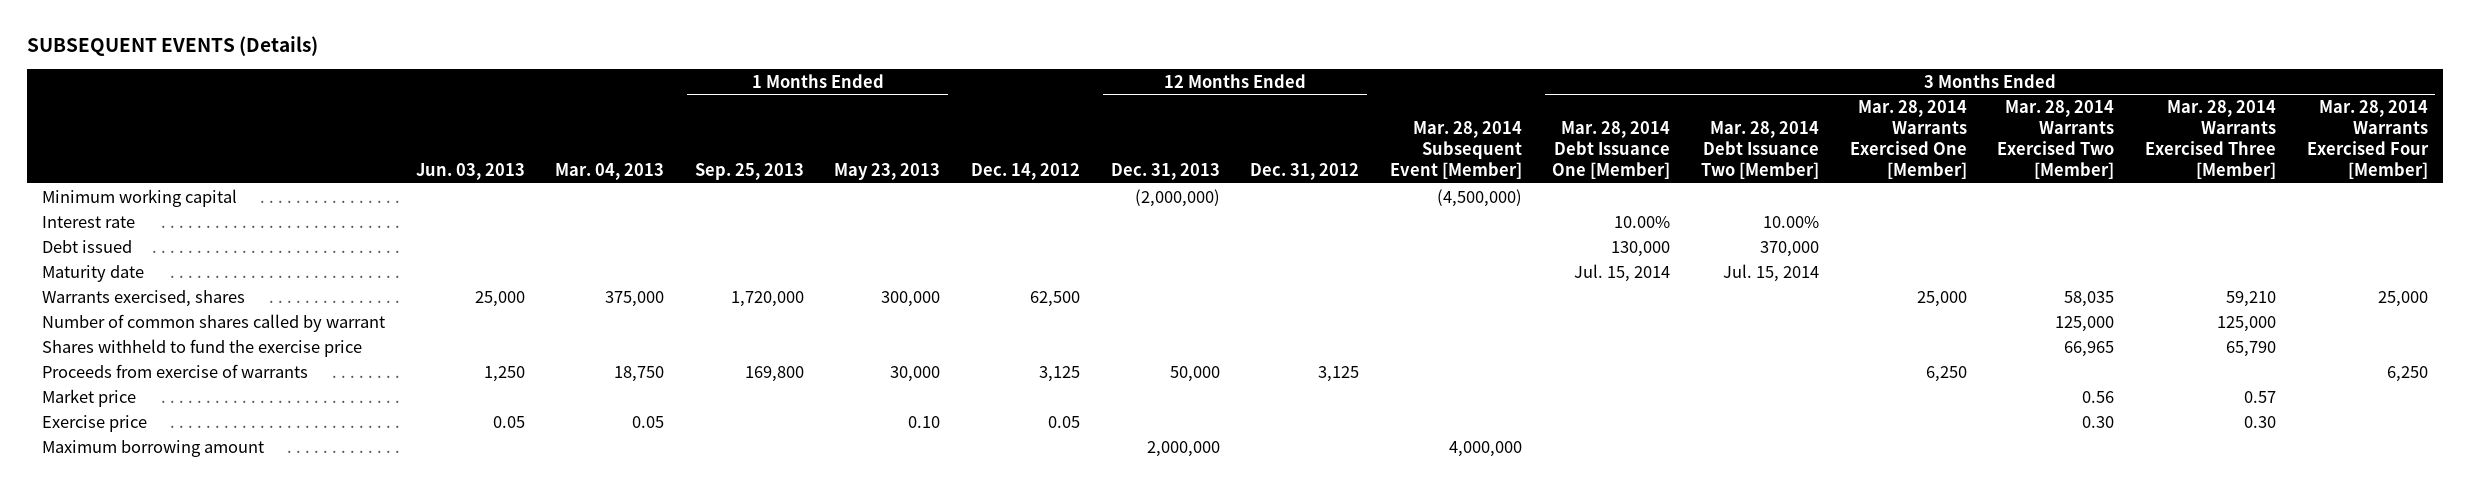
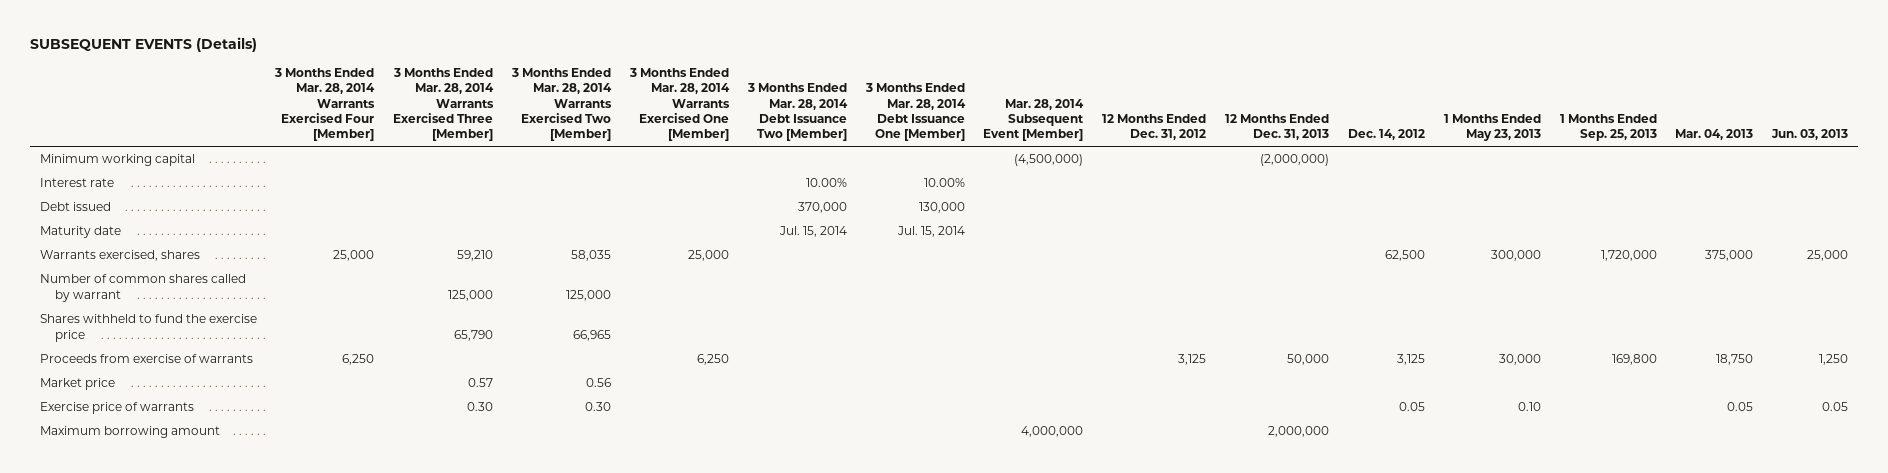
[41,414,147,432] Exercise price -> [39,402,194,415] Exercise price of warrants

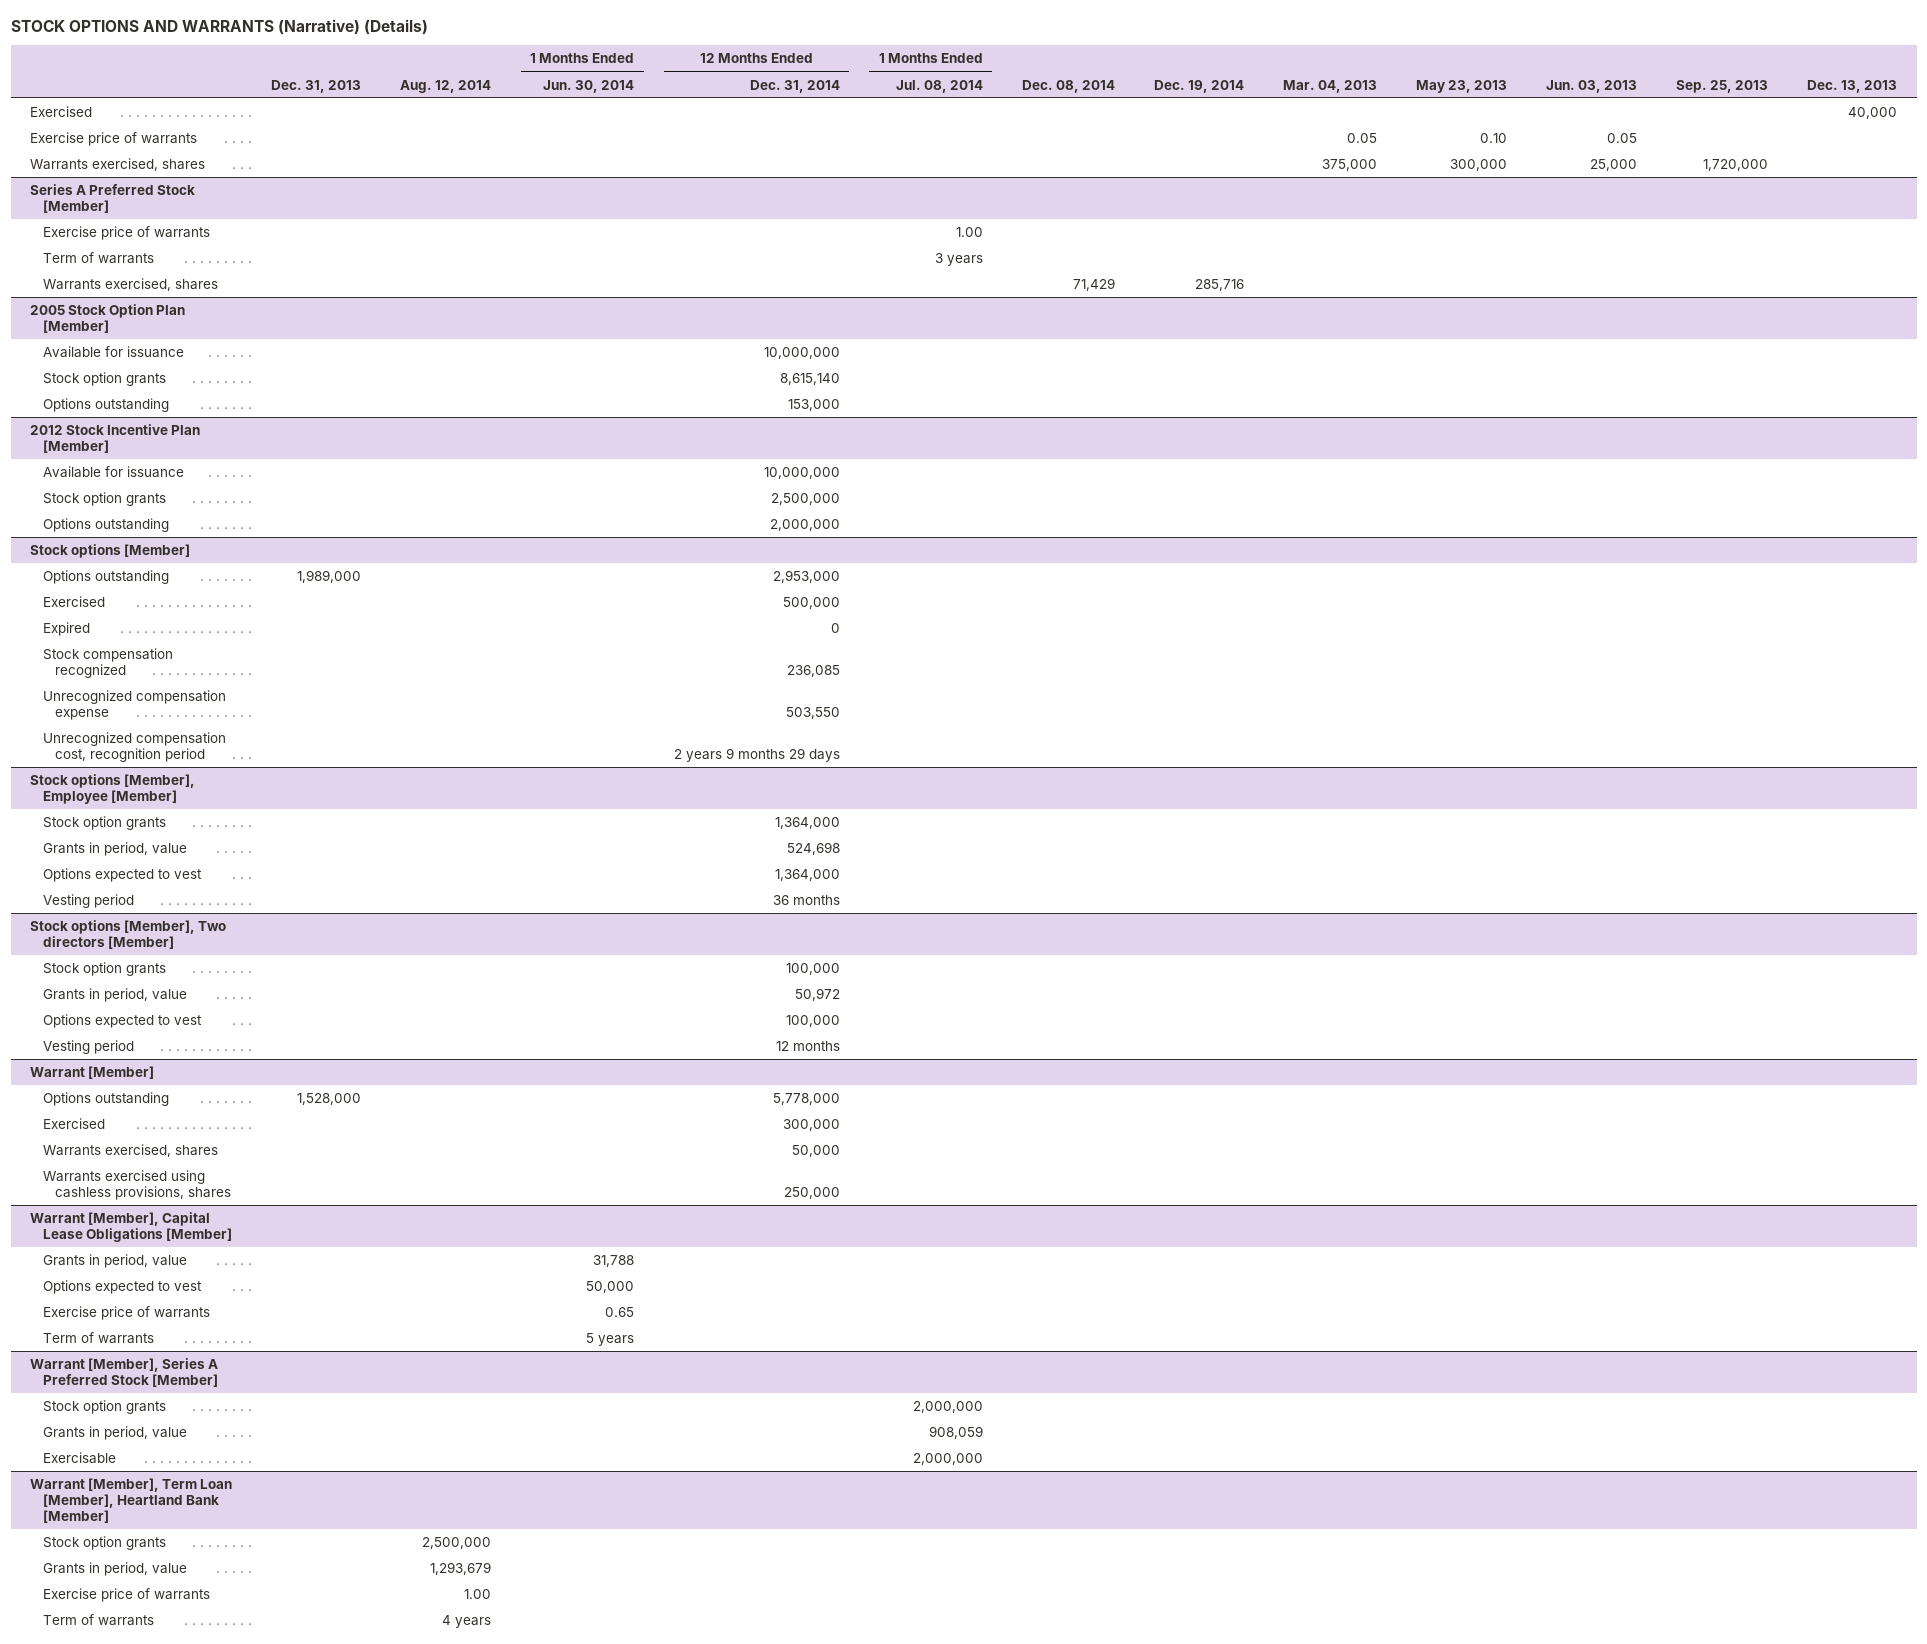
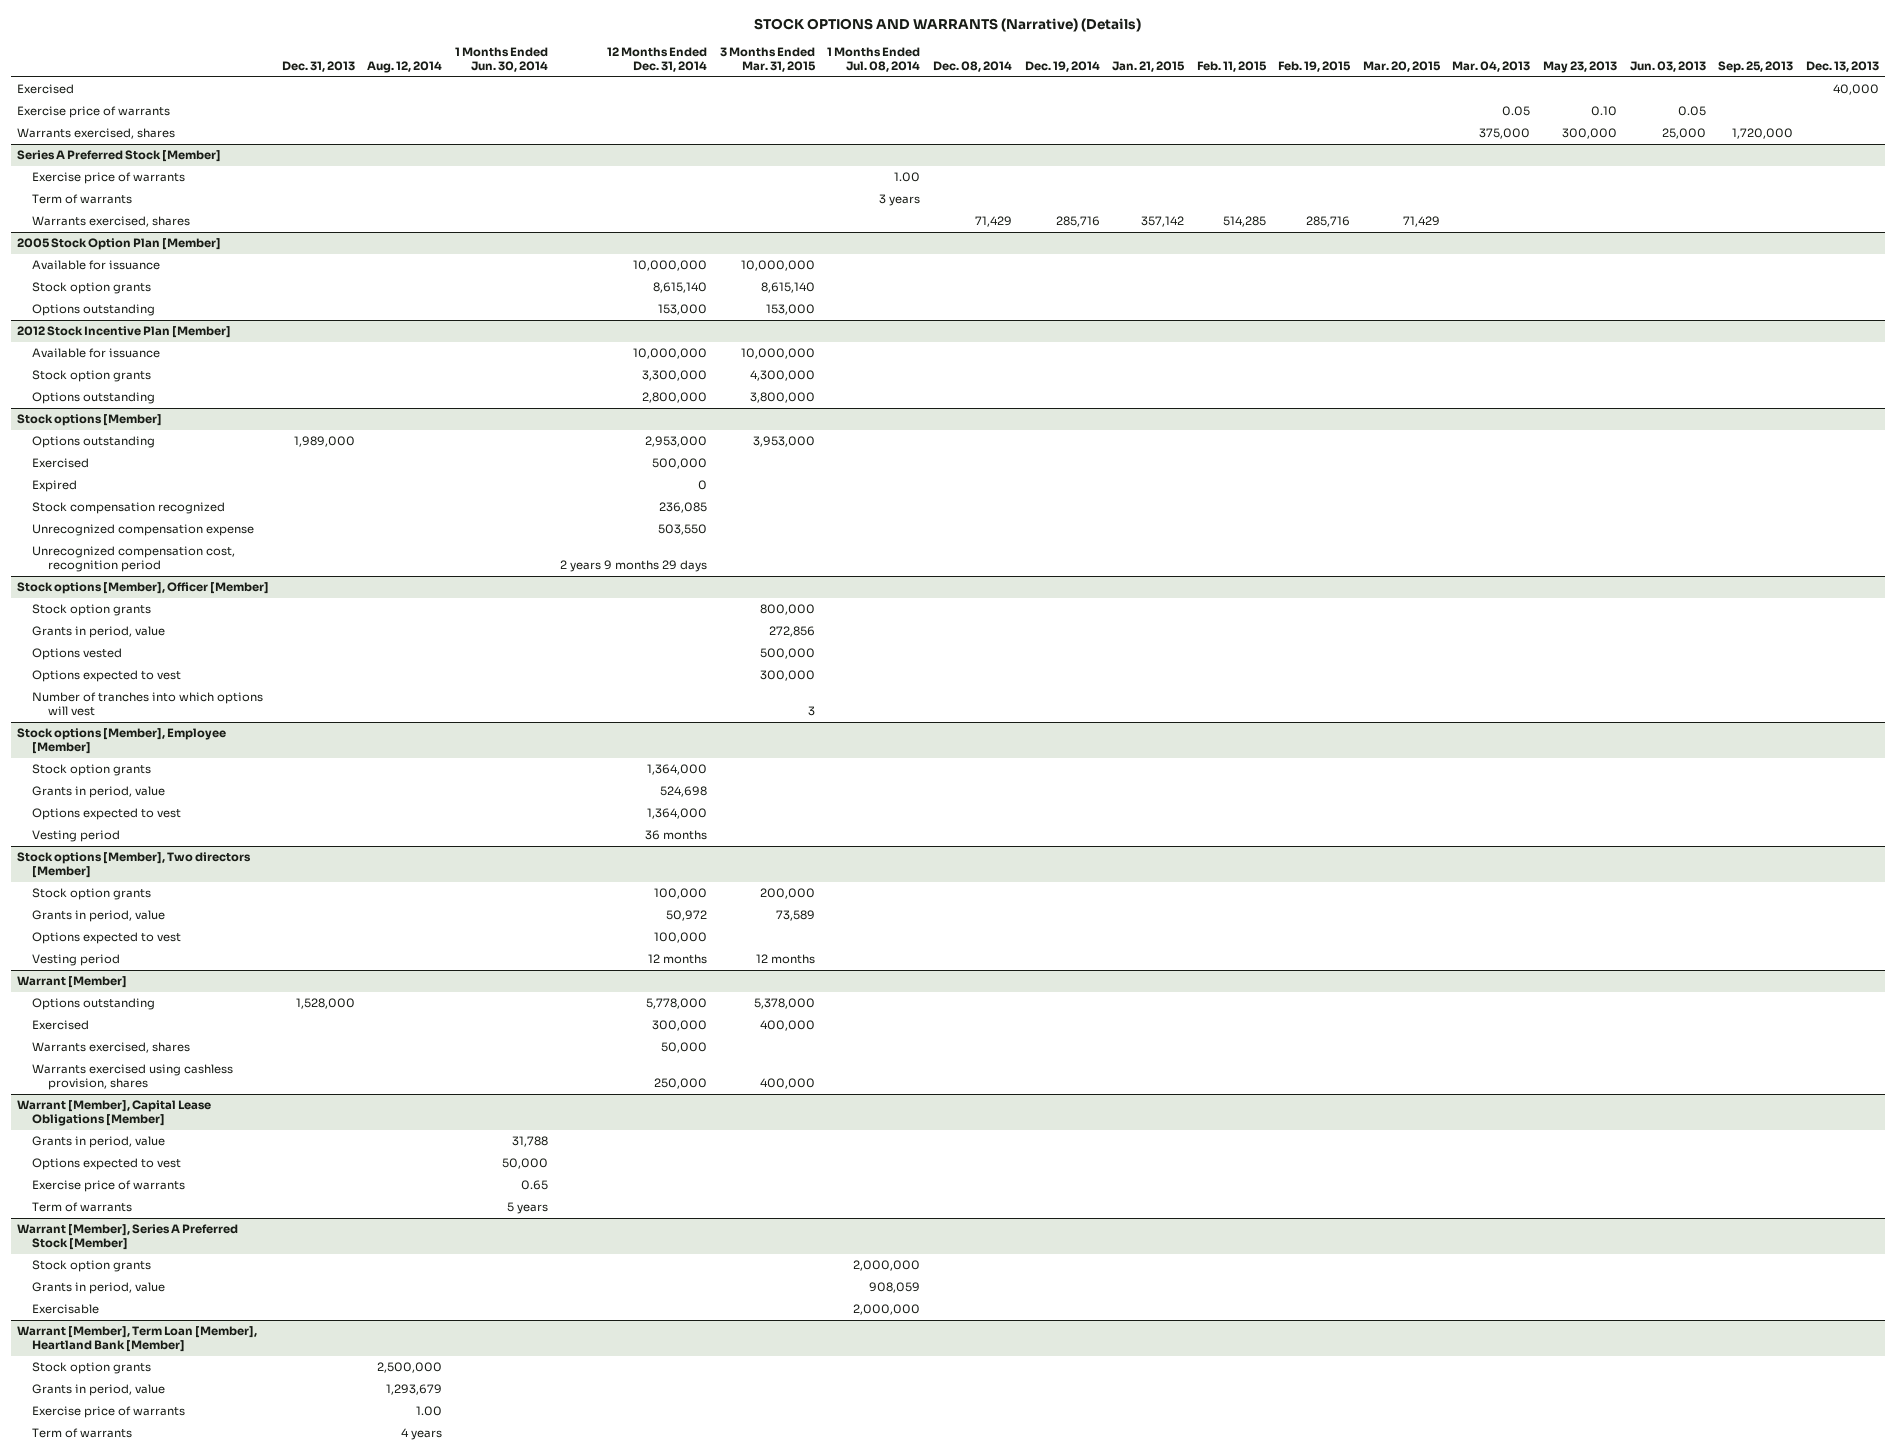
none -> [719,47,816,73] 3 Months Ended Mar. 31, 2015
none -> [1112,61,1186,73] Jan. 21, 2015
none -> [1196,61,1267,73] Feb. 11, 2015
none -> [1278,61,1352,73] Feb. 19, 2015
none -> [1362,61,1441,73] Mar. 20, 2015
[770,493,840,506] 2,500,000 -> [642,370,708,382] 3,300,000
[769,519,840,532] 2,000,000 -> [642,392,708,404] 2,800,000
none -> [16,582,269,595] Stock options [Member], Officer [Member]
none -> [32,604,152,617] Stock option grants
none -> [32,626,166,639] Grants in period, value
none -> [32,648,123,661] Options vested
none -> [32,670,182,683] Options expected to vest
none -> [32,692,264,717] Number of tranches into which options will vest
[42,1170,231,1200] Warrants exercised using cashless provisions, shares -> [32,1064,234,1091] Warrants exercised using cashless provision, shares

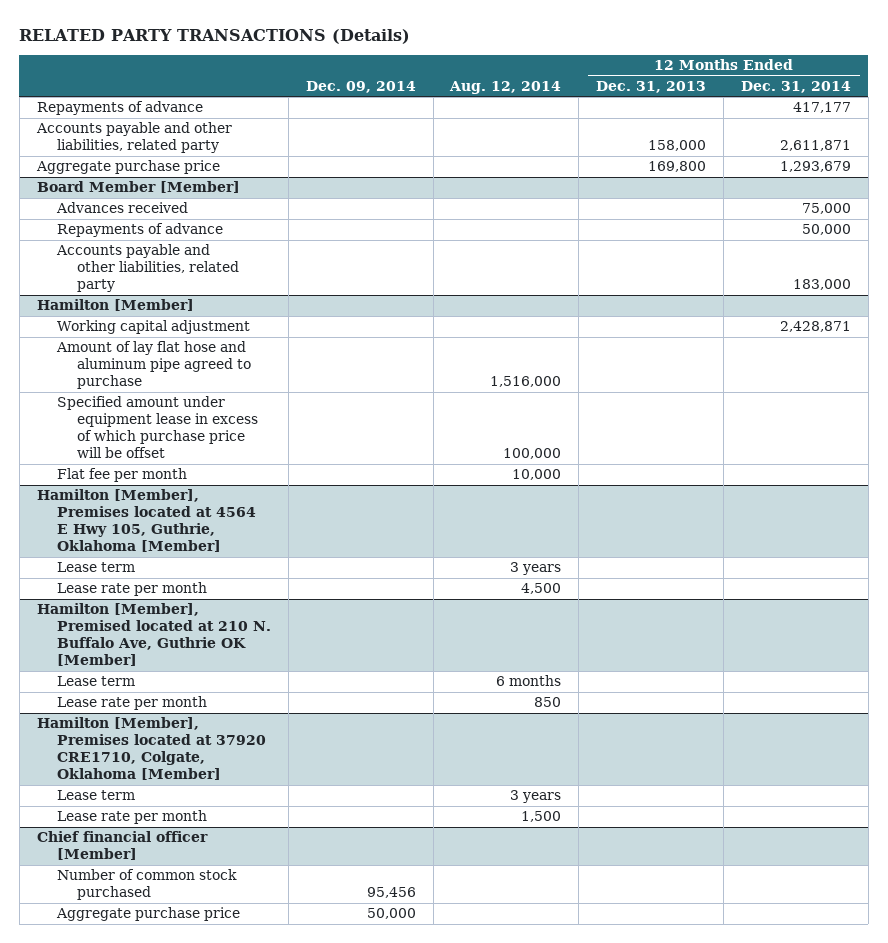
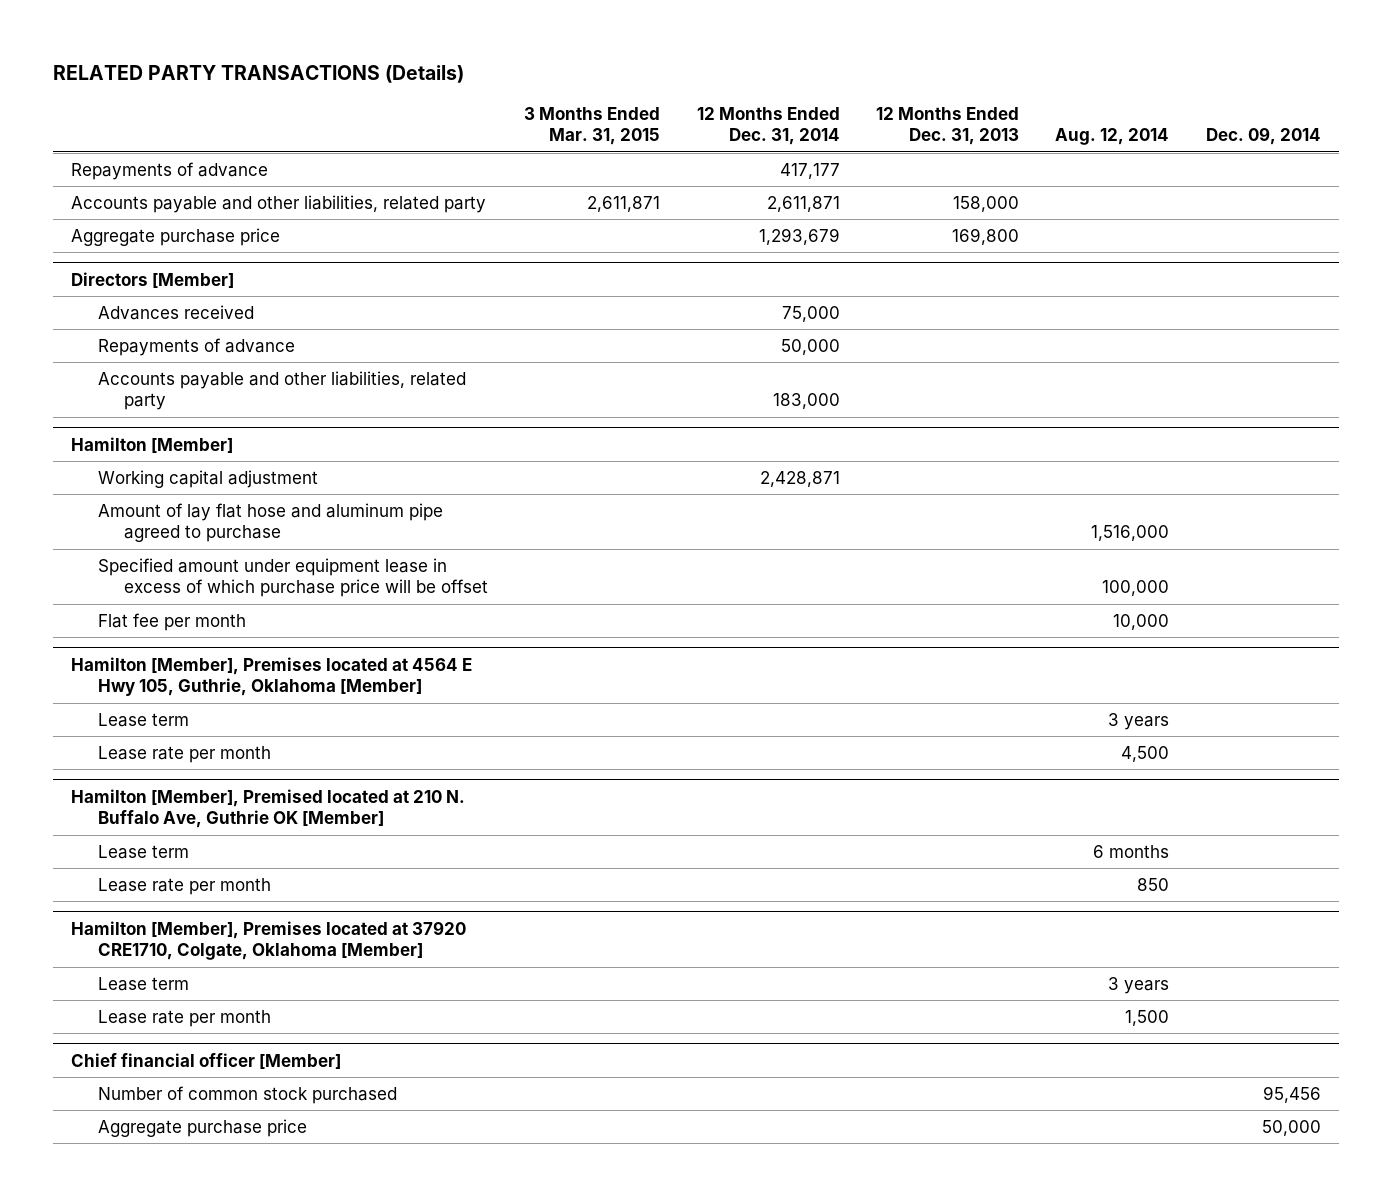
none -> [524,107,661,146] 3 Months Ended Mar. 31, 2015
[36,181,240,194] Board Member [Member] -> [71,271,235,288] Directors [Member]

